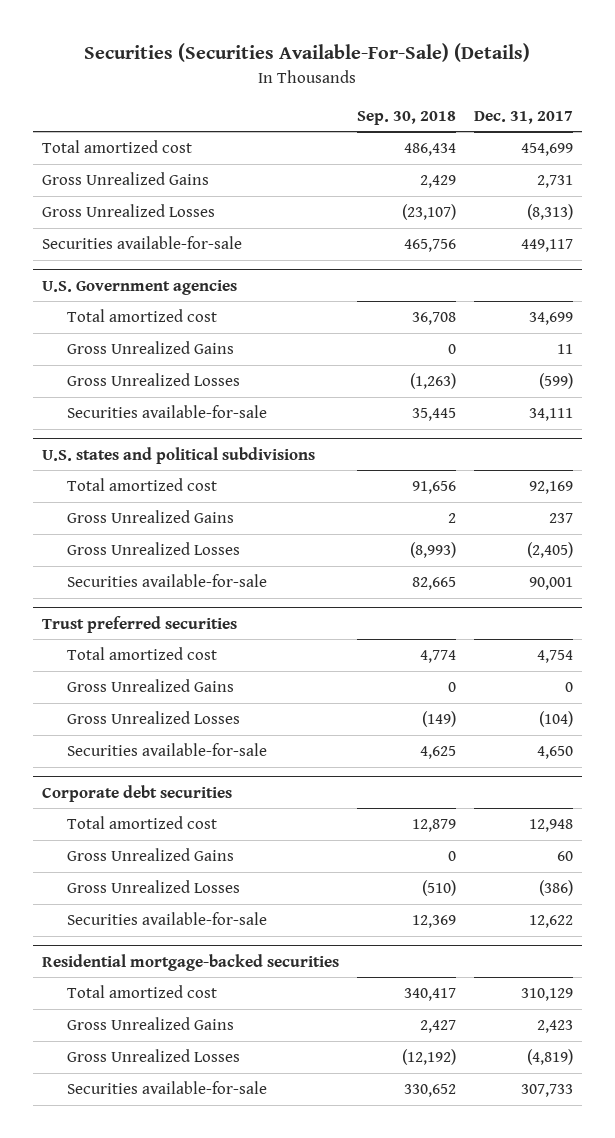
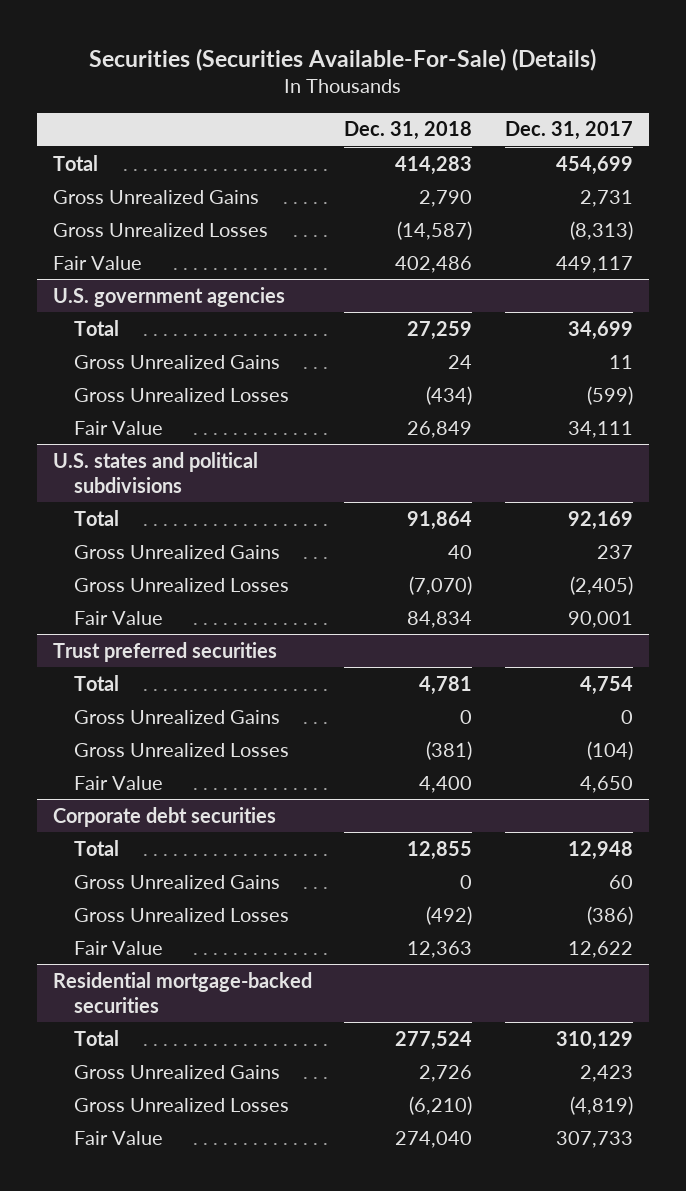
[356,110,456,125] Sep. 30, 2018 -> none
none -> [344,121,473,141] Dec. 31, 2018
[41,140,192,154] Total amortized cost -> [53,154,99,171] Total
[41,236,242,250] Securities available-for-sale -> [53,255,143,270] Fair Value
[41,280,237,296] U.S. Government agencies -> [53,286,286,307] U.S. government agencies
[67,309,218,323] Total amortized cost -> [73,319,119,336] Total
[67,405,268,419] Securities available-for-sale -> [73,420,163,435] Fair Value
[67,478,218,492] Total amortized cost -> [73,509,119,526] Total
[67,574,268,588] Securities available-for-sale -> [73,610,163,625] Fair Value
[67,647,218,661] Total amortized cost -> [73,674,119,691] Total
[67,743,268,757] Securities available-for-sale -> [73,775,163,790] Fair Value
[67,816,218,830] Total amortized cost -> [73,839,119,856] Total
[67,912,268,926] Securities available-for-sale -> [73,940,163,955] Fair Value
[67,985,218,999] Total amortized cost -> [73,1029,119,1046] Total
[67,1081,268,1095] Securities available-for-sale -> [73,1130,163,1145] Fair Value

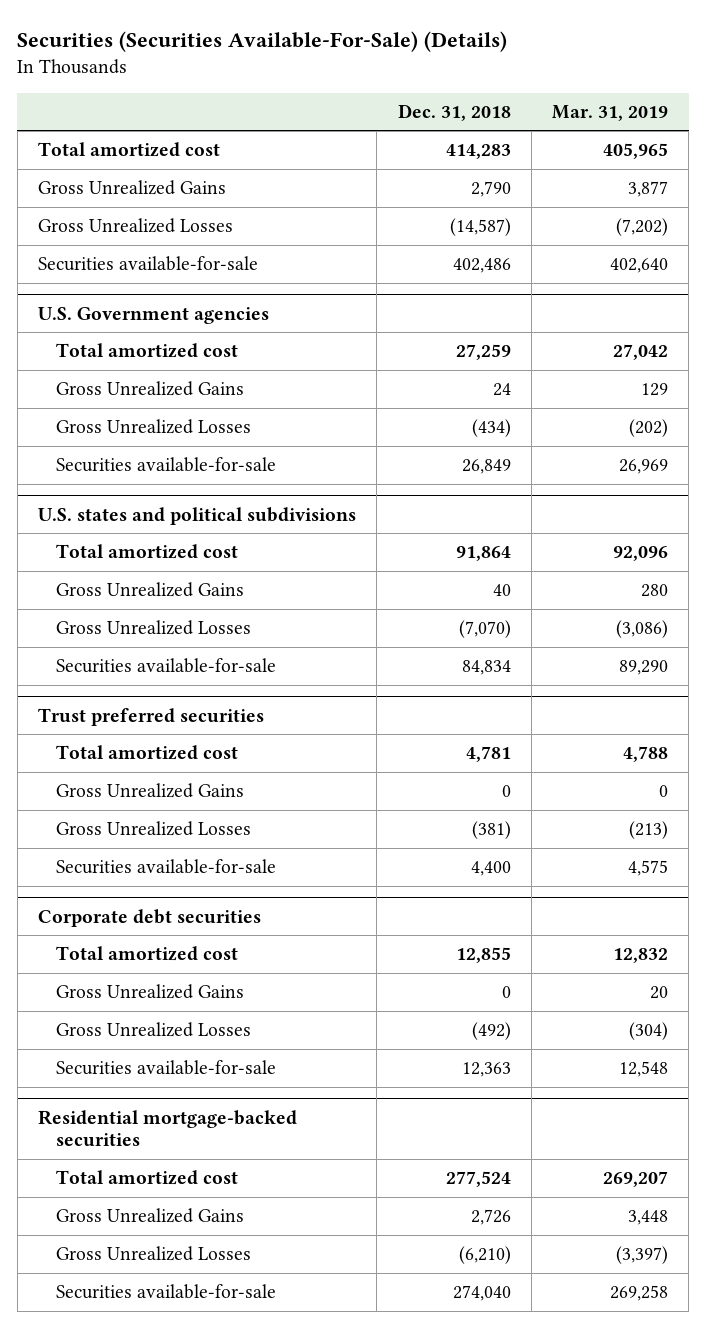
[504,121,633,141] Dec. 31, 2017 -> none
none -> [552,104,669,121] Mar. 31, 2019
[53,154,99,171] Total -> [38,142,221,158] Total amortized cost
[53,255,143,270] Fair Value -> [38,256,259,272] Securities available-for-sale
[53,286,286,307] U.S. government agencies -> [38,306,270,324] U.S. Government agencies
[73,319,119,336] Total -> [55,343,238,359] Total amortized cost
[73,420,163,435] Fair Value -> [55,457,276,473] Securities available-for-sale
[73,509,119,526] Total -> [55,544,238,560] Total amortized cost
[73,610,163,625] Fair Value -> [55,658,276,674] Securities available-for-sale
[73,674,119,691] Total -> [55,745,238,761] Total amortized cost
[73,775,163,790] Fair Value -> [55,859,276,875] Securities available-for-sale
[73,839,119,856] Total -> [55,946,238,962] Total amortized cost
[73,940,163,955] Fair Value -> [55,1060,276,1076] Securities available-for-sale
[73,1029,119,1046] Total -> [55,1170,238,1186] Total amortized cost
[73,1130,163,1145] Fair Value -> [55,1284,276,1300] Securities available-for-sale

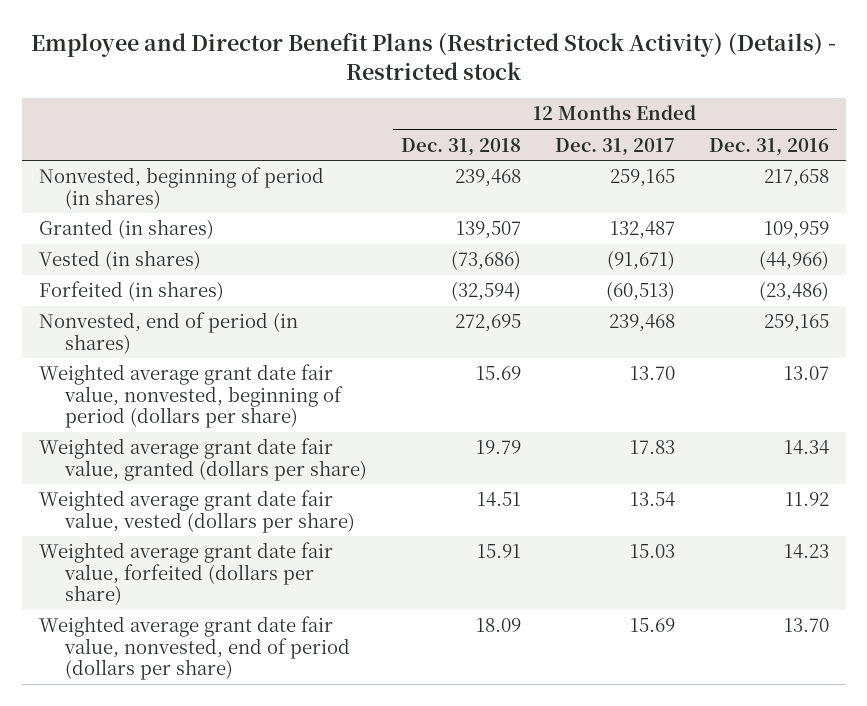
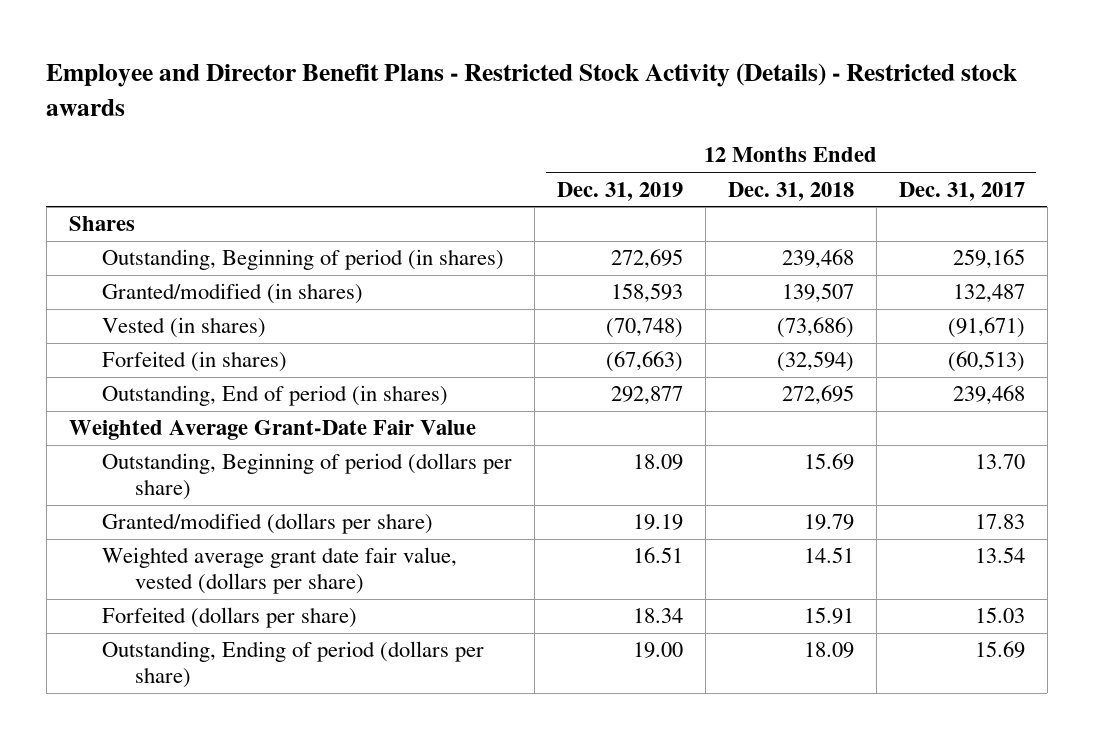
[30,32,836,80] Employee and Director Benefit Plans (Restricted Stock Activity) (Details) - Restricted stock -> [46,62,1018,116] Employee and Director Benefit Plans - Restricted Stock Activity (Details) - Restricted stock awards
[708,137,829,156] Dec. 31, 2016 -> none
none -> [556,181,683,201] Dec. 31, 2019
none -> [68,216,135,232] Shares
[38,167,324,209] Nonvested, beginning of period (in shares) -> [102,249,505,271] Outstanding, Beginning of period (in shares)
[38,219,214,240] Granted (in shares) -> [102,283,364,305] Granted/modified (in shares)
[38,312,298,354] Nonvested, end of period (in shares) -> [102,385,449,407] Outstanding, End of period (in shares)
none -> [68,420,476,441] Weighted Average Grant-Date Fair Value
[38,364,344,429] Weighted average grant date fair value, nonvested, beginning of period (dollars per share) -> [102,453,513,501] Outstanding, Beginning of period (dollars per share)
[38,438,368,481] Weighted average grant date fair value, granted (dollars per share) -> [102,513,434,535] Granted/modified (dollars per share)
[38,542,333,606] Weighted average grant date fair value, forfeited (dollars per share) -> [102,607,358,629] Forfeited (dollars per share)
[38,616,351,681] Weighted average grant date fair value, nonvested, end of period (dollars per share) -> [102,641,485,689] Outstanding, Ending of period (dollars per share)

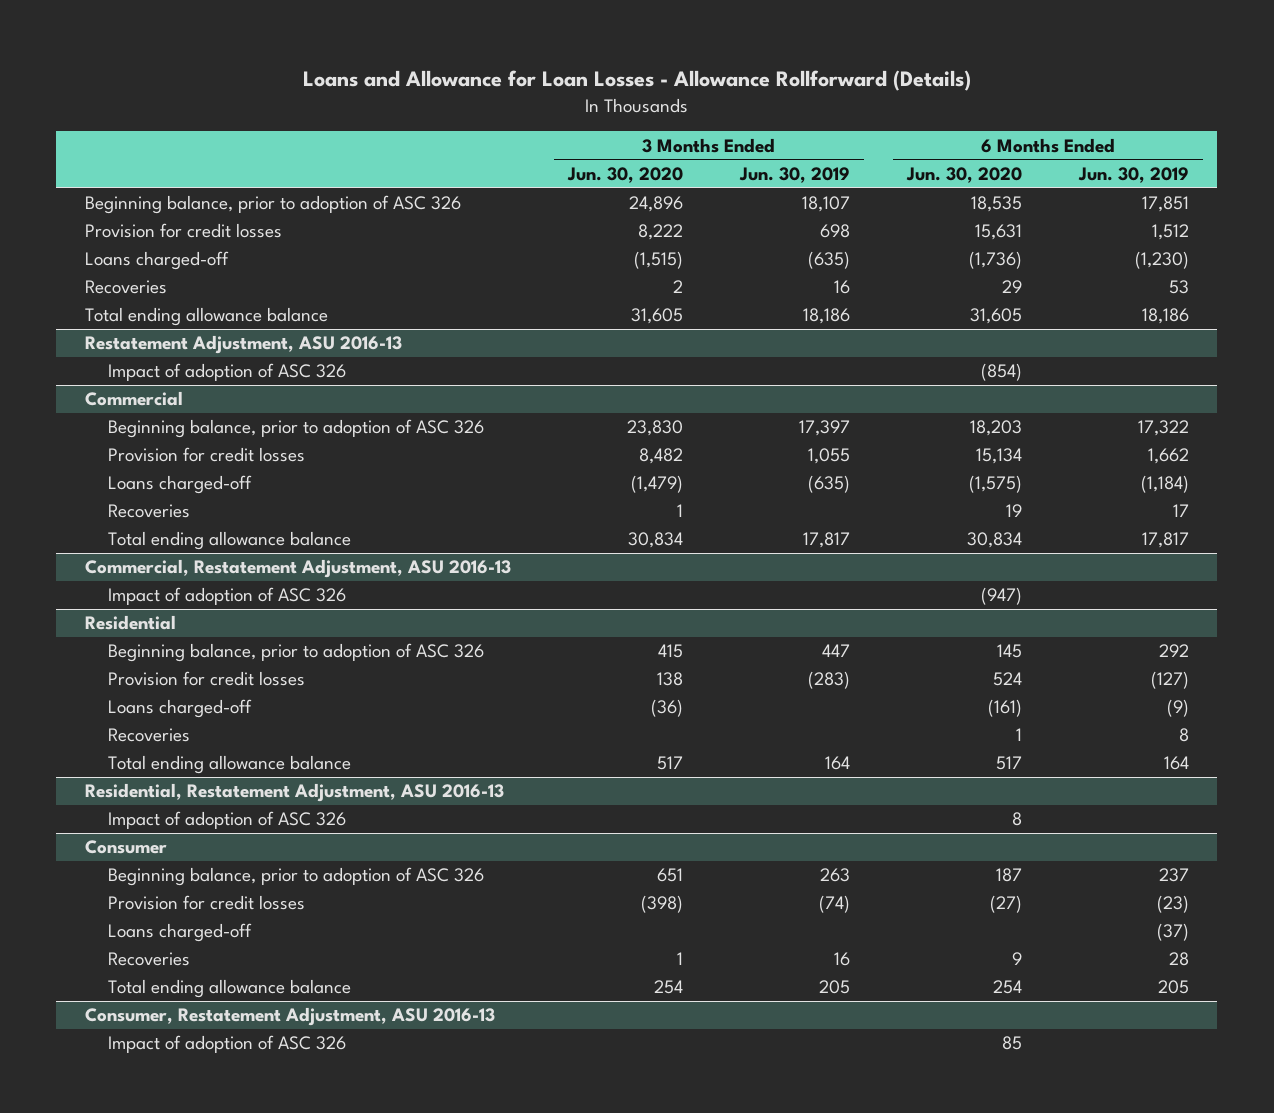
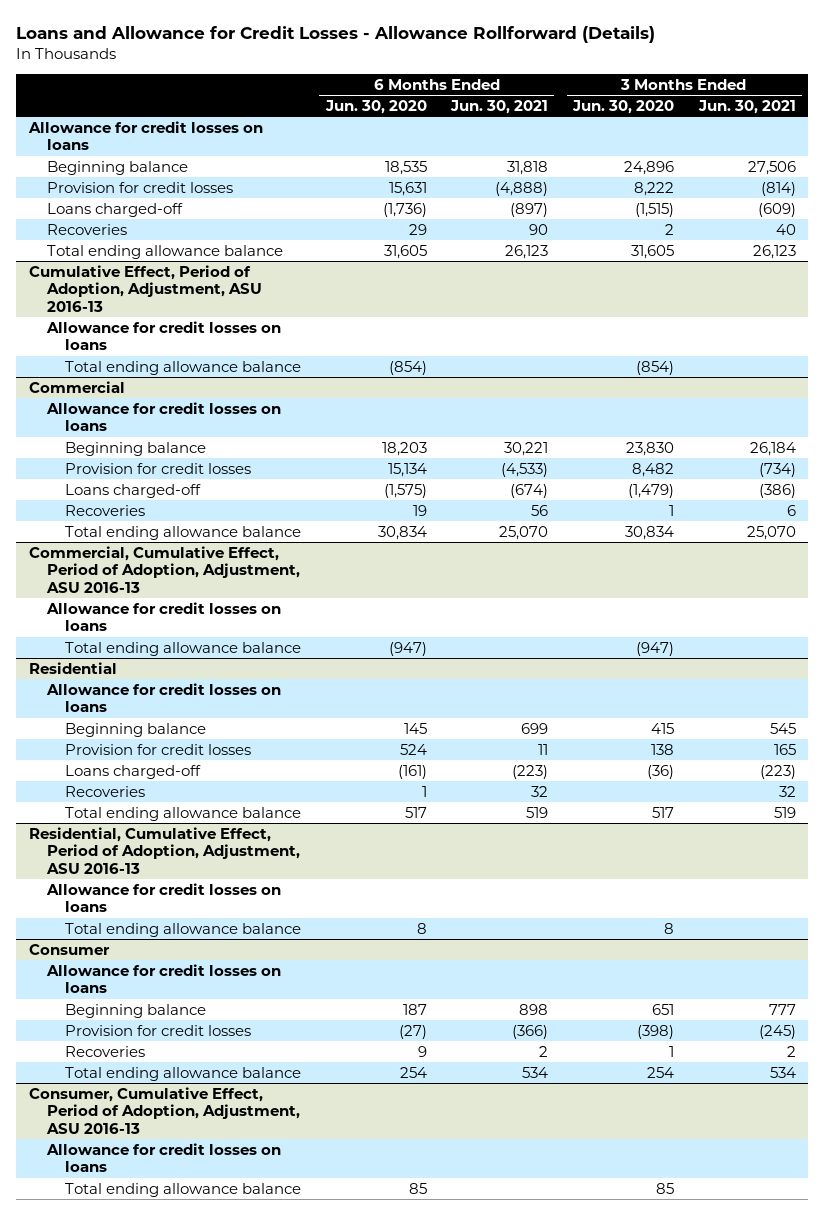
[302,70,971,92] Loans and Allowance for Loan Losses - Allowance Rollforward (Details) -> [16,26,656,44] Loans and Allowance for Credit Losses - Allowance Rollforward (Details)
[738,166,850,183] Jun. 30, 2019 -> none
[1077,166,1189,183] Jun. 30, 2019 -> none
none -> [450,100,549,115] Jun. 30, 2021
none -> [697,100,796,115] Jun. 30, 2021
none -> [27,120,263,151] Allowance for credit losses on loans
[84,195,461,215] Beginning balance, prior to adoption of ASC 326 -> [46,160,188,175] Beginning balance
[84,335,402,355] Restatement Adjustment, ASU 2016-13 -> none
[107,363,346,382] Impact of adoption of ASC 326 -> none
none -> [28,264,262,312] Cumulative Effect, Period of Adoption, Adjustment, ASU 2016-13
none -> [45,320,281,351] Allowance for credit losses on loans
none -> [64,360,301,375] Total ending allowance balance
none -> [45,401,281,432] Allowance for credit losses on loans
[107,419,484,439] Beginning balance, prior to adoption of ASC 326 -> [64,441,206,456] Beginning balance
[84,559,511,579] Commercial, Restatement Adjustment, ASU 2016-13 -> none
[107,587,346,606] Impact of adoption of ASC 326 -> none
none -> [28,545,300,593] Commercial, Cumulative Effect, Period of Adoption, Adjustment, ASU 2016-13
none -> [45,601,281,632] Allowance for credit losses on loans
none -> [64,641,301,656] Total ending allowance balance
none -> [45,682,281,713] Allowance for credit losses on loans
[107,643,484,663] Beginning balance, prior to adoption of ASC 326 -> [64,722,206,737] Beginning balance
[84,783,504,803] Residential, Restatement Adjustment, ASU 2016-13 -> none
[107,811,346,830] Impact of adoption of ASC 326 -> none
none -> [28,826,300,874] Residential, Cumulative Effect, Period of Adoption, Adjustment, ASU 2016-13
none -> [45,882,281,913] Allowance for credit losses on loans
none -> [64,922,301,937] Total ending allowance balance
none -> [45,963,281,994] Allowance for credit losses on loans
[107,867,484,887] Beginning balance, prior to adoption of ASC 326 -> [64,1003,206,1018] Beginning balance
[107,923,252,943] Loans charged-off -> none
[84,1007,495,1027] Consumer, Restatement Adjustment, ASU 2016-13 -> none
[107,1035,346,1054] Impact of adoption of ASC 326 -> none
none -> [28,1086,300,1134] Consumer, Cumulative Effect, Period of Adoption, Adjustment, ASU 2016-13
none -> [45,1142,281,1173] Allowance for credit losses on loans
none -> [64,1182,301,1197] Total ending allowance balance

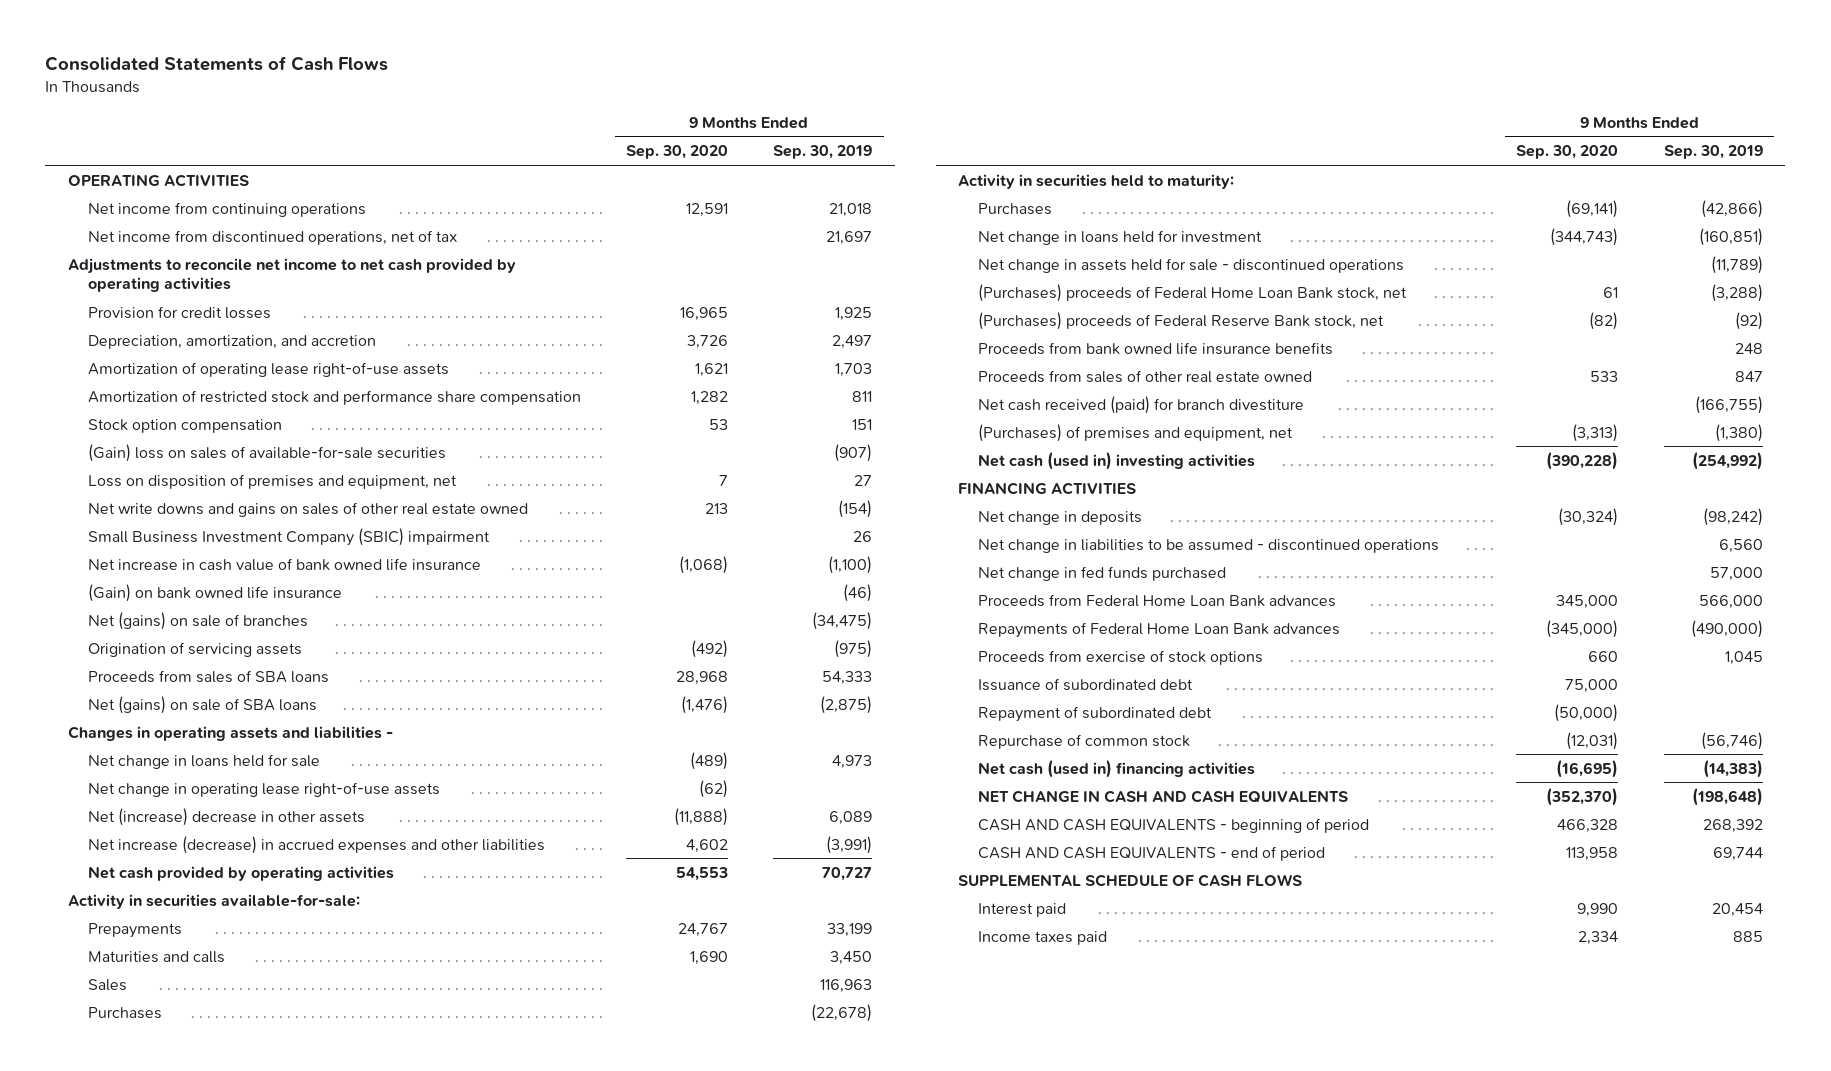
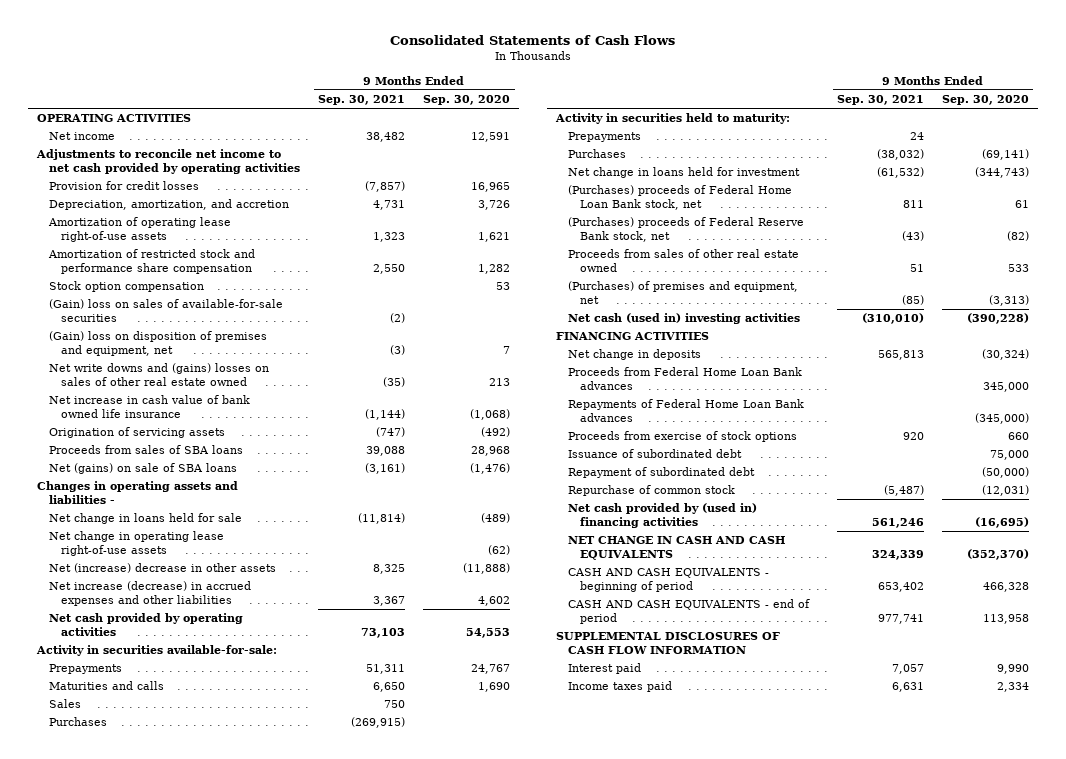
[773,145,873,160] Sep. 30, 2019 -> none
none -> [318,95,406,106] Sep. 30, 2021
[87,229,457,245] Net income from discontinued operations, net of tax -> none
[87,201,366,217] Net income from continuing operations -> [49,132,116,141] Net income
[87,527,490,546] Small Business Investment Company (SBIC) impairment -> none
[87,473,457,489] Loss on disposition of premises and equipment, net -> [49,331,268,356] (Gain) loss on disposition of premises and equipment, net
[87,501,528,517] Net write downs and gains on sales of other real estate owned -> [49,363,270,386] Net write downs and (gains) losses on sales of other real estate owned
[87,583,342,602] (Gain) on bank owned life insurance -> none
[87,611,308,630] Net (gains) on sale of branches -> none
none -> [568,132,642,143] Prepayments
[977,257,1404,273] Net change in assets held for sale - discontinued operations -> none
[977,341,1333,355] Proceeds from bank owned life insurance benefits -> none
[977,395,1304,414] Net cash received (paid) for branch divestiture -> none
[977,538,1439,553] Net change in liabilities to be assumed - discontinued operations -> none
[977,565,1226,581] Net change in fed funds purchased -> none
[977,759,1255,778] Net cash (used in) financing activities -> [568,503,758,528] Net cash provided by (used in) financing activities
[958,873,1303,887] SUPPLEMENTAL SCHEDULE OF CASH FLOWS -> [555,632,780,654] SUPPLEMENTAL DISCLOSURES OF CASH FLOW INFORMATION

